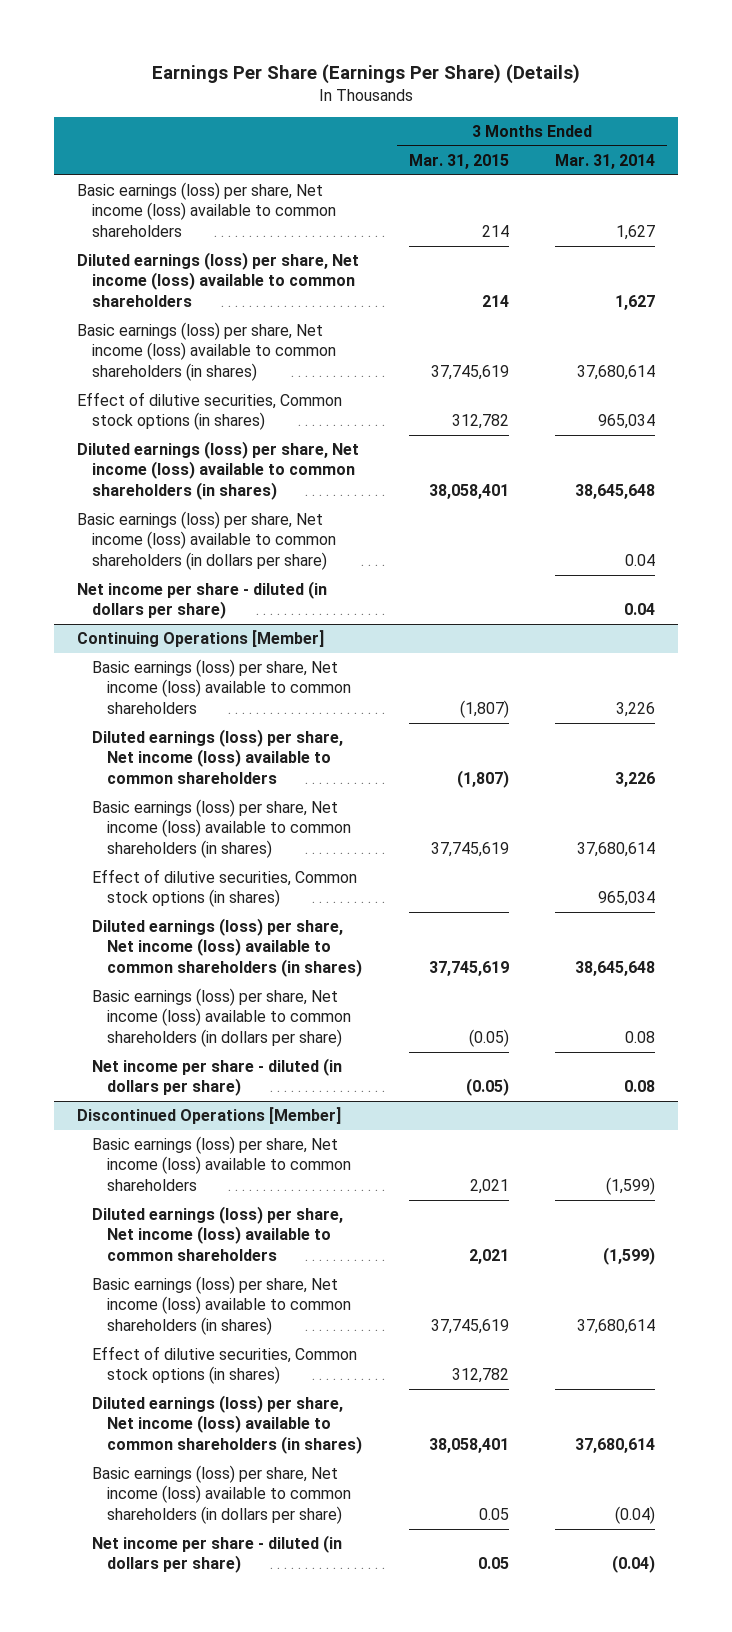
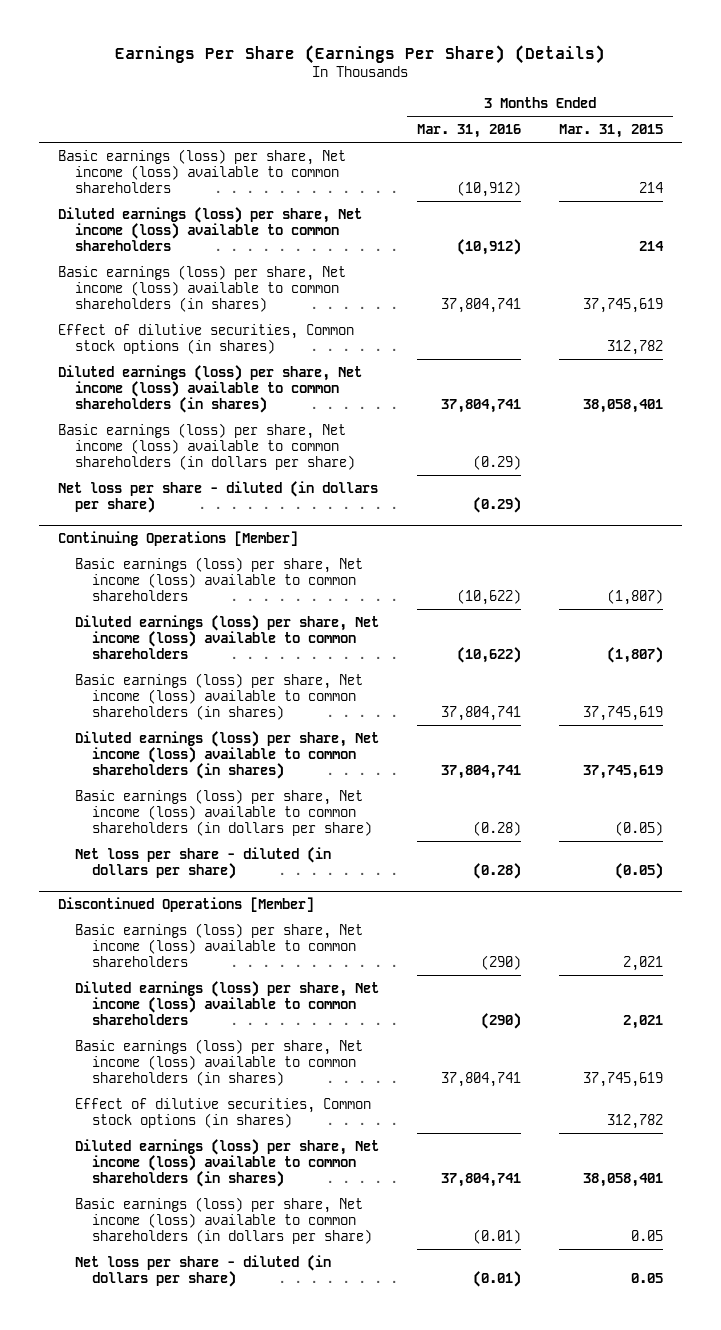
[555,154,656,170] Mar. 31, 2014 -> none
none -> [416,123,521,138] Mar. 31, 2016
[77,581,328,620] Net income per share - diluted (in dollars per share) -> [57,480,378,513] Net loss per share - diluted (in dollars per share)
[92,869,358,908] Effect of dilutive securities, Common stock options (in shares) -> none
[92,1058,343,1097] Net income per share - diluted (in dollars per share) -> [74,846,331,879] Net loss per share - diluted (in dollars per share)
[92,1535,343,1574] Net income per share - diluted (in dollars per share) -> [74,1254,331,1287] Net loss per share - diluted (in dollars per share)

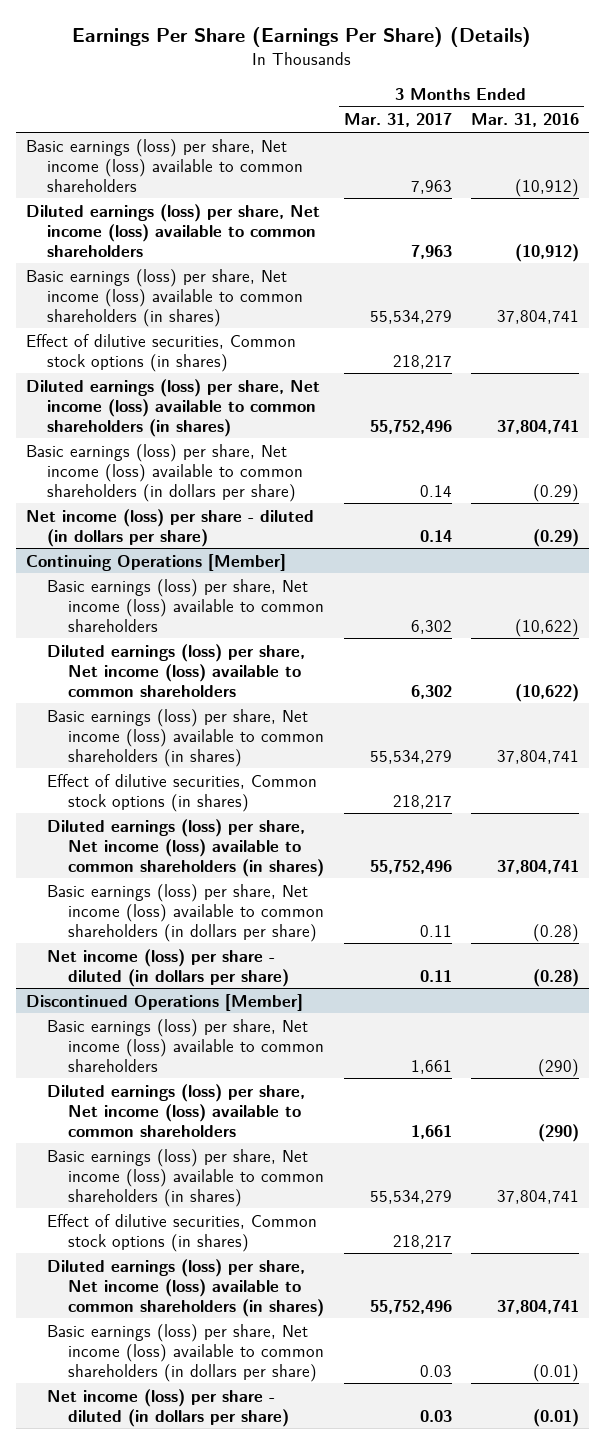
[559,123,664,138] Mar. 31, 2015 -> none
none -> [343,113,452,128] Mar. 31, 2017
[57,480,378,513] Net loss per share - diluted (in dollars per share) -> [25,508,314,547] Net income (loss) per share - diluted (in dollars per share)
none -> [46,773,317,812] Effect of dilutive securities, Common stock options (in shares)
[74,846,331,879] Net loss per share - diluted (in dollars per share) -> [46,948,290,987] Net income (loss) per share - diluted (in dollars per share)
[74,1254,331,1287] Net loss per share - diluted (in dollars per share) -> [46,1388,290,1427] Net income (loss) per share - diluted (in dollars per share)

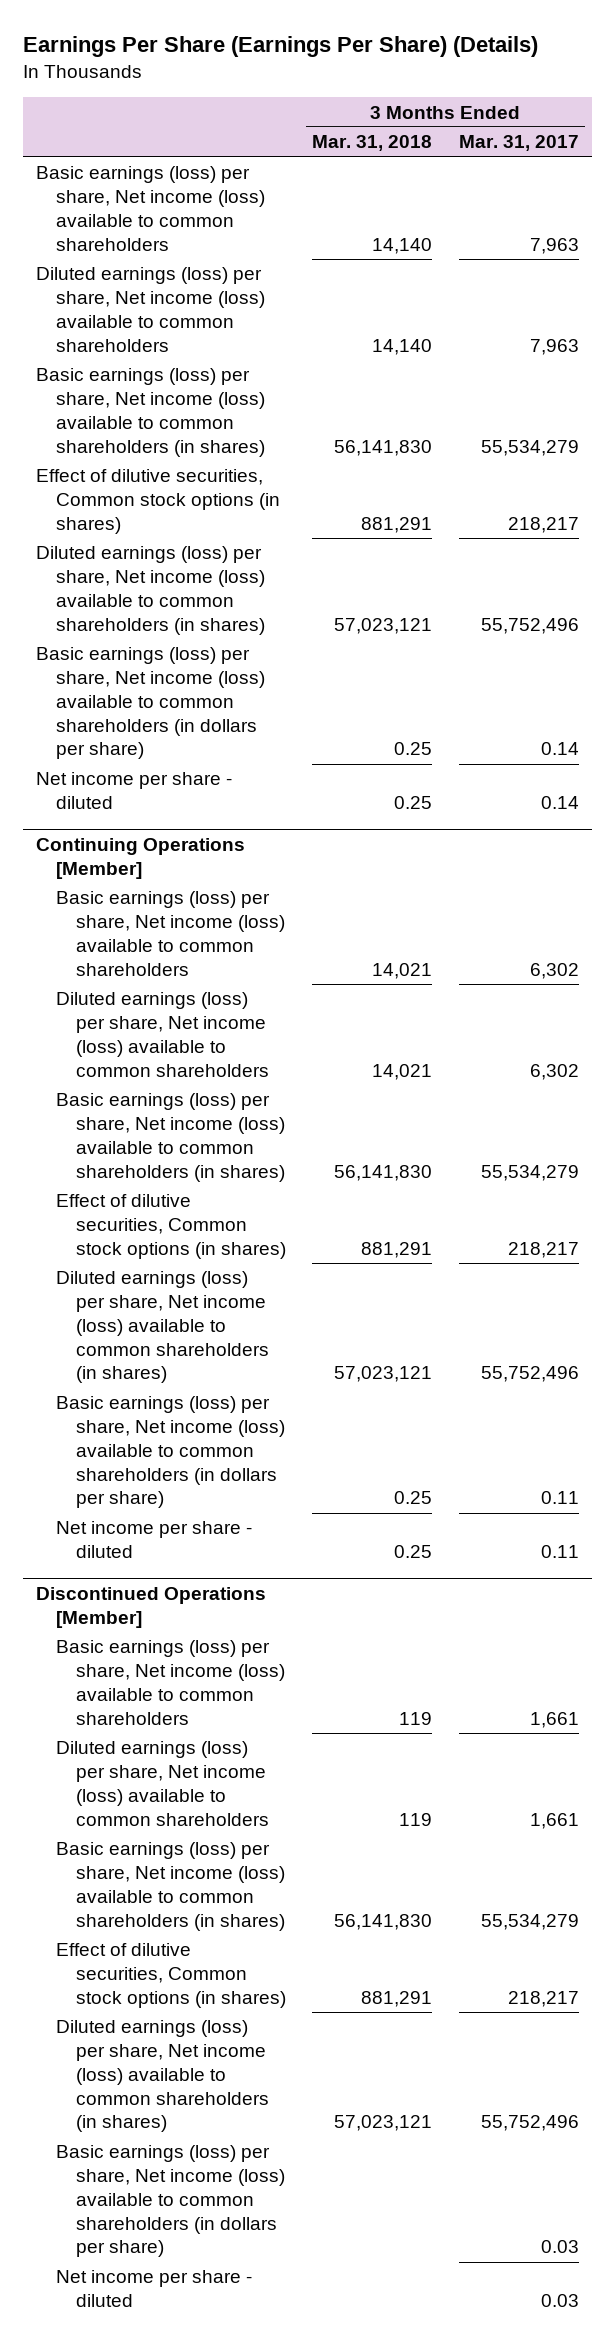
[471,113,580,128] Mar. 31, 2016 -> none
none -> [312,135,433,152] Mar. 31, 2018
[25,508,314,547] Net income (loss) per share - diluted (in dollars per share) -> [35,772,232,810] Net income per share - diluted
[46,948,290,987] Net income (loss) per share - diluted (in dollars per share) -> [56,1521,253,1559] Net income per share - diluted
[46,1388,290,1427] Net income (loss) per share - diluted (in dollars per share) -> [56,2270,253,2308] Net income per share - diluted

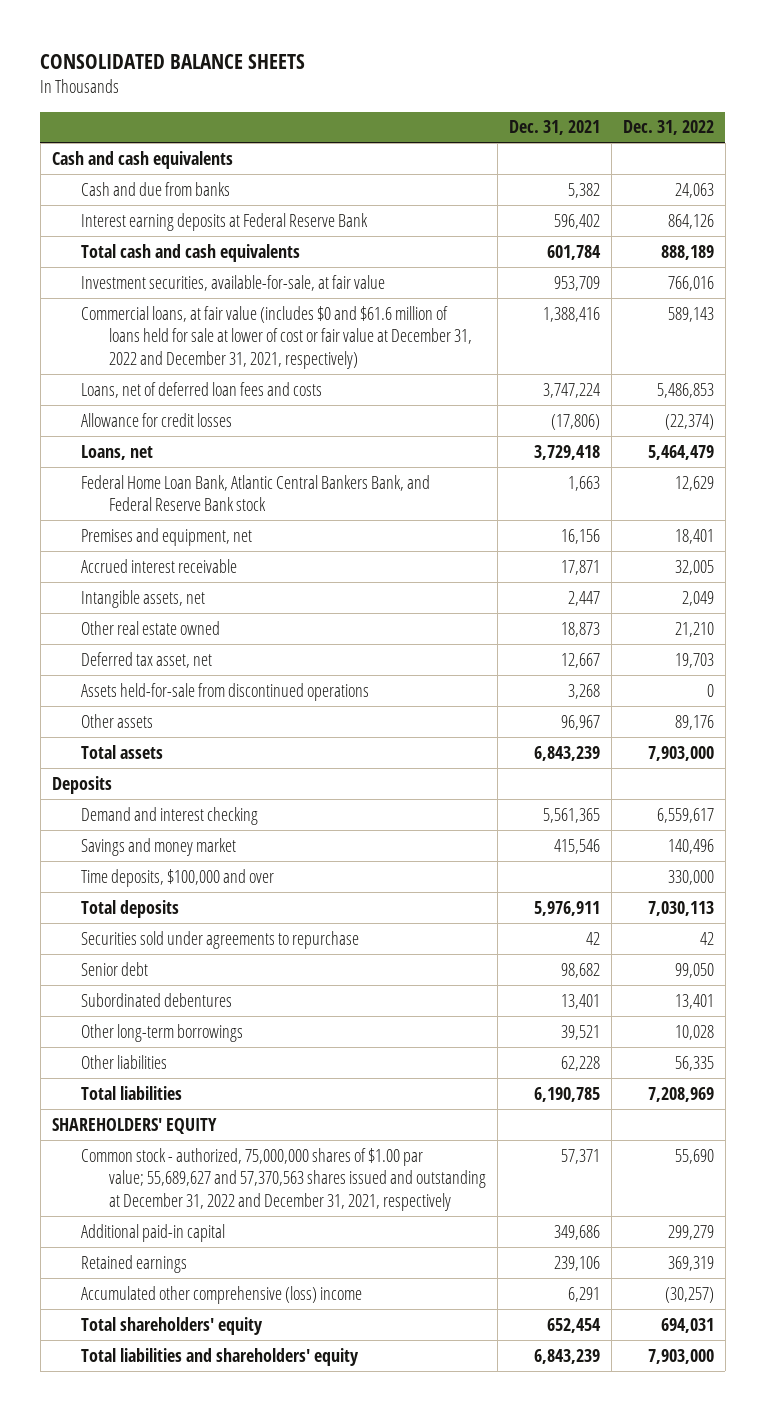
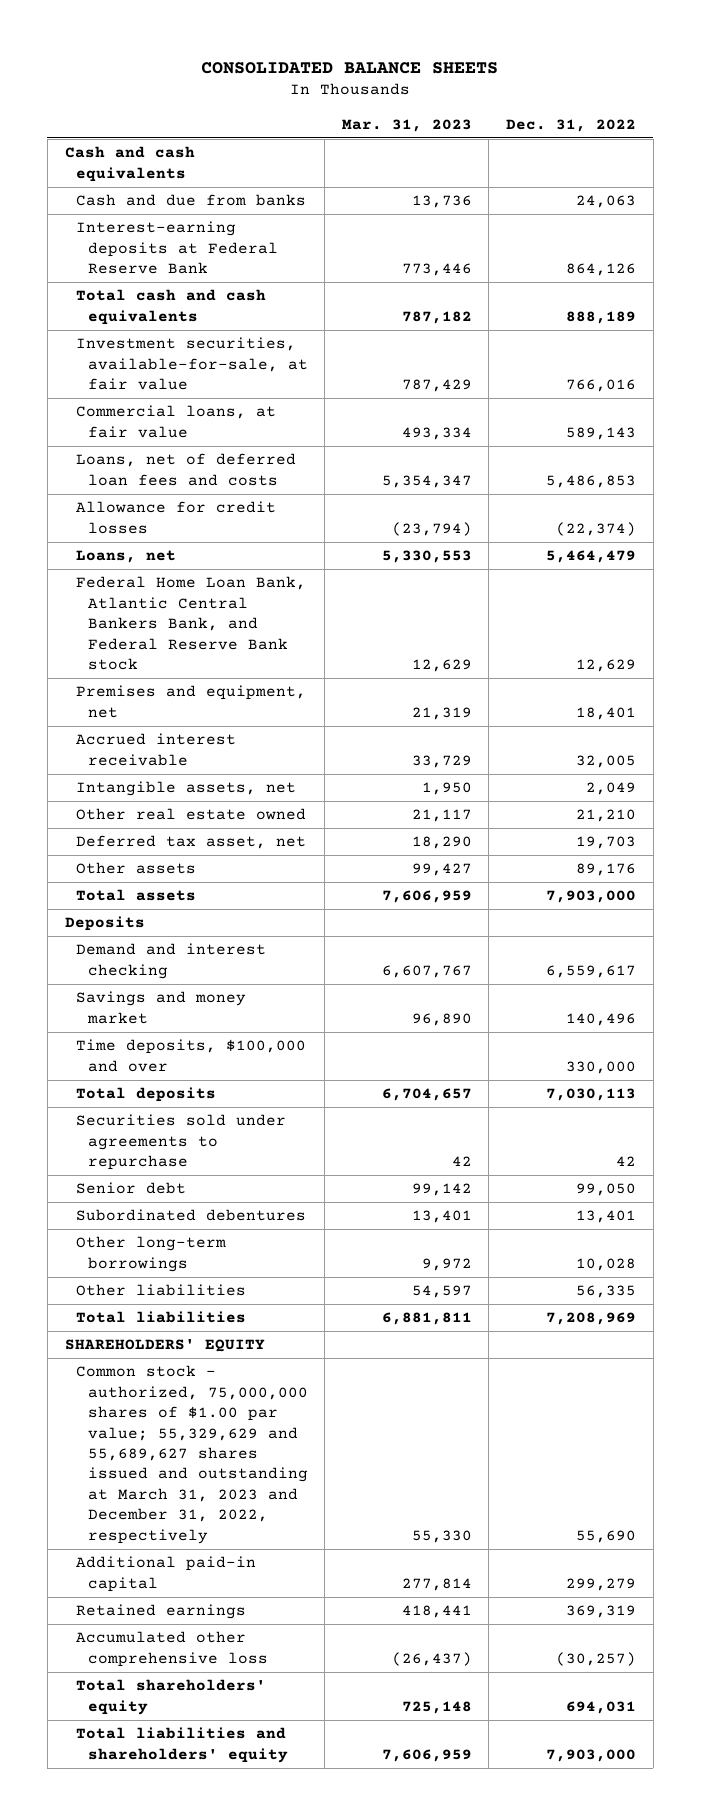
[509,120,601,136] Dec. 31, 2021 -> none
none -> [341,118,472,132] Mar. 31, 2023
[80,212,368,231] Interest earning deposits at Federal Reserve Bank -> [76,221,278,275] Interest-earning deposits at Federal Reserve Bank
[80,305,473,369] Commercial loans, at fair value (includes $0 and $61.6 million of loans held for sale at lower of cost or fair value at December 31, 2022 and December 31, 2021, respectively) -> [76,405,277,438] Commercial loans, at fair value
[80,682,369,701] Assets held-for-sale from discontinued operations -> none
[80,1147,487,1211] Common stock - authorized, 75,000,000 shares of $1.00 par value; 55,689,627 and 57,370,563 shares issued and outstanding at December 31, 2022 and December 31, 2021, respectively -> [76,1365,308,1544] Common stock - authorized, 75,000,000 shares of $1.00 par value; 55,329,629 and 55,689,627 shares issued and outstanding at March 31, 2023 and December 31, 2022, respectively
[80,1285,362,1304] Accumulated other comprehensive (loss) income -> [76,1631,268,1667] Accumulated other comprehensive loss

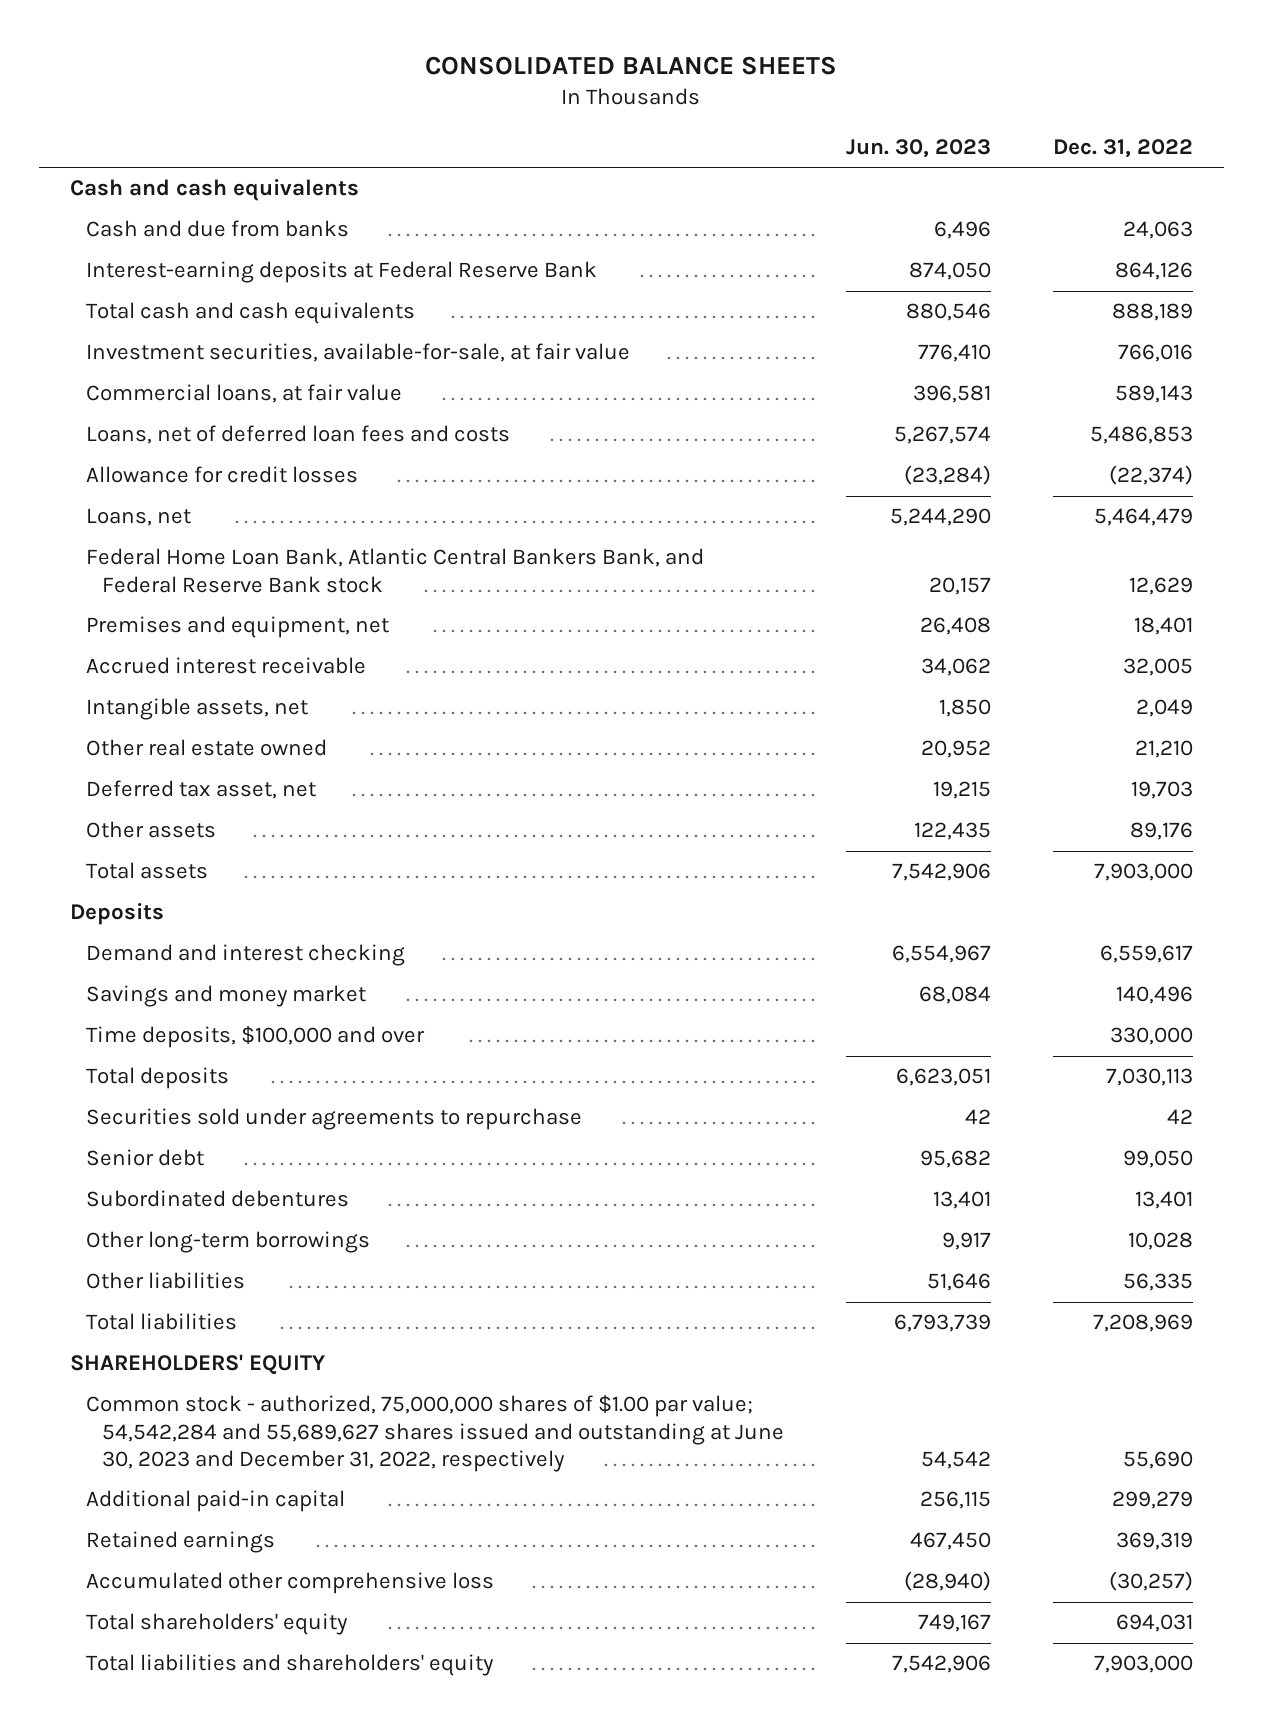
[341,118,472,132] Mar. 31, 2023 -> none
none -> [845,138,991,158] Jun. 30, 2023
[76,1365,308,1544] Common stock - authorized, 75,000,000 shares of $1.00 par value; 55,329,629 and 55,689,627 shares issued and outstanding at March 31, 2023 and December 31, 2022, respectively -> [85,1395,785,1472] Common stock - authorized, 75,000,000 shares of $1.00 par value; 54,542,284 and 55,689,627 shares issued and outstanding at June 30, 2023 and December 31, 2022, respectively

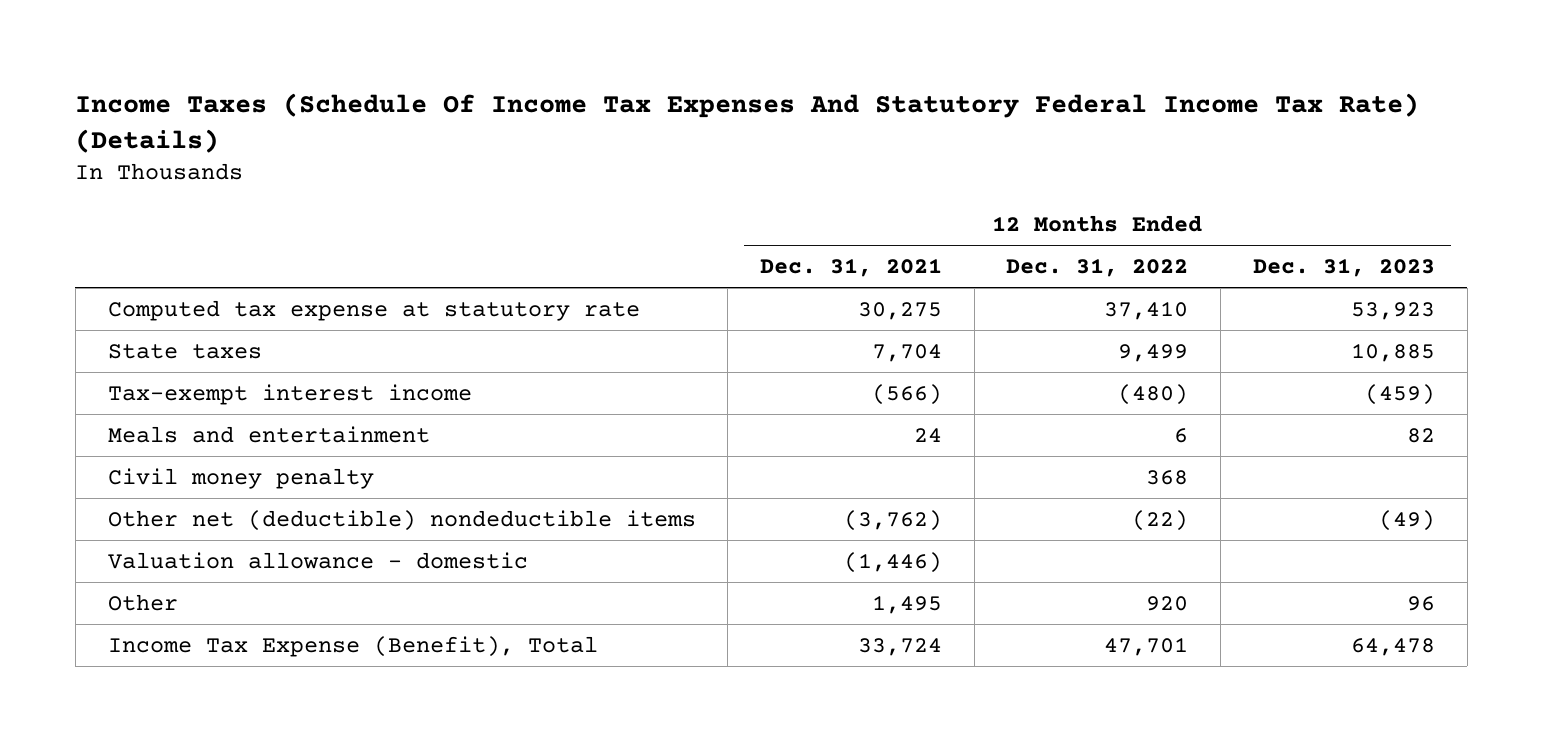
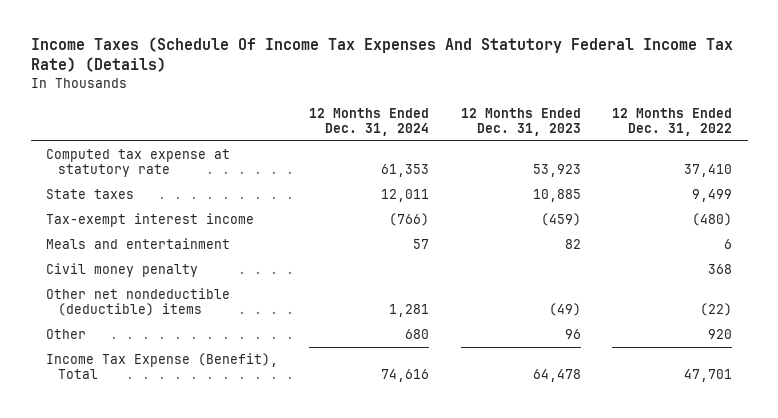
[759,258,942,278] Dec. 31, 2021 -> none
none -> [309,107,430,136] 12 Months Ended Dec. 31, 2024
[107,551,528,569] Valuation allowance - domestic -> none
[107,509,696,531] Other net (deductible) nondeductible items -> [46,288,231,317] Other net nondeductible (deductible) items

